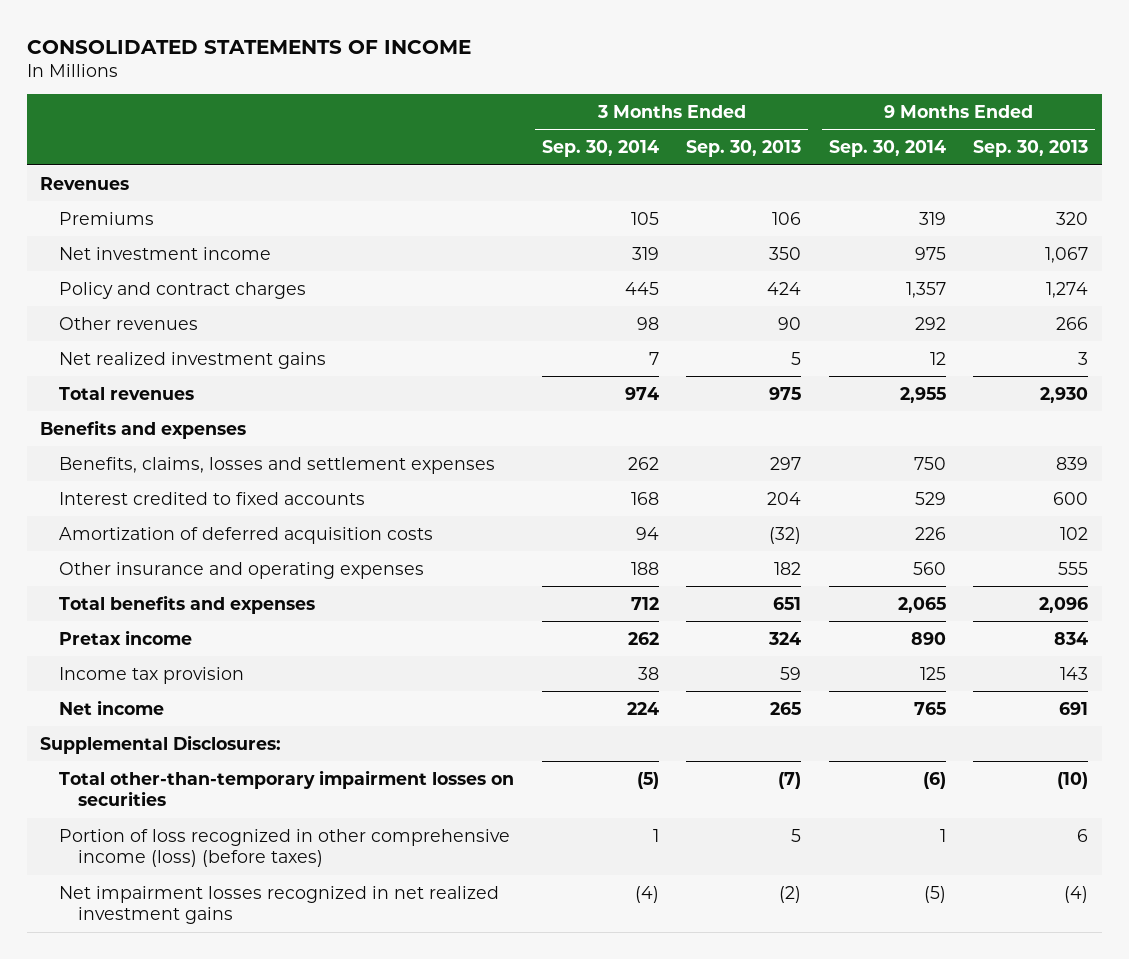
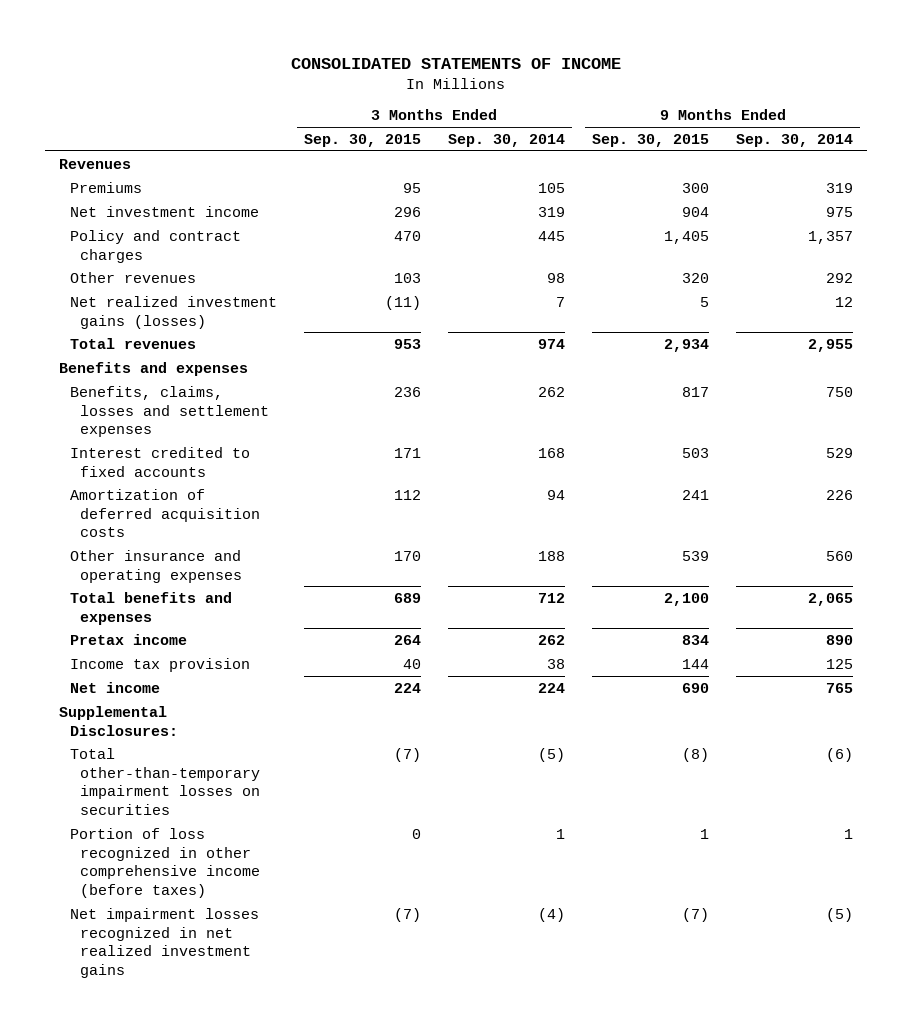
[686,140,802,158] Sep. 30, 2013 -> none
[973,140,1089,158] Sep. 30, 2013 -> none
none -> [303,133,421,147] Sep. 30, 2015
none -> [591,133,709,147] Sep. 30, 2015
[59,351,327,369] Net realized investment gains -> [69,295,277,329] Net realized investment gains (losses)
[59,828,511,868] Portion of loss recognized in other comprehensive income (loss) (before taxes) -> [69,827,261,899] Portion of loss recognized in other comprehensive income (before taxes)

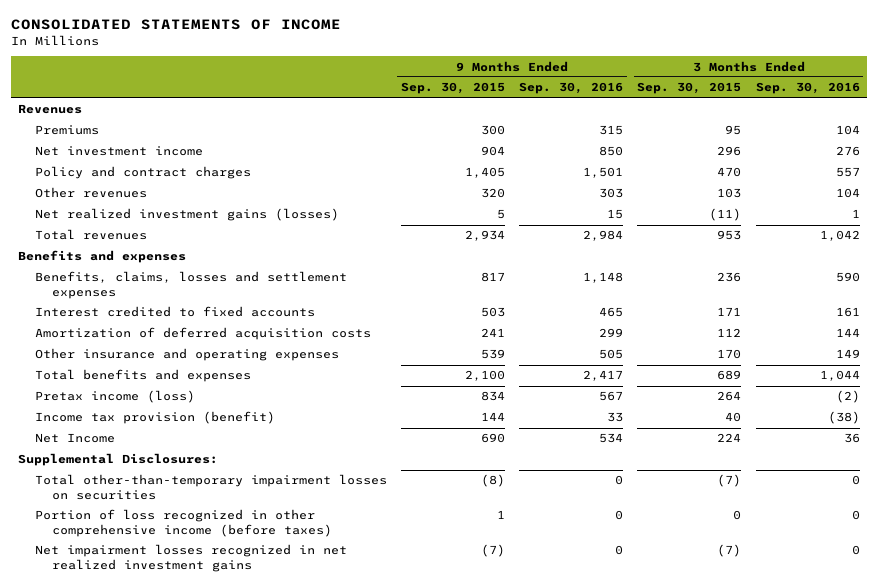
[447,133,565,147] Sep. 30, 2014 -> none
[736,133,854,147] Sep. 30, 2014 -> none
none -> [519,82,624,95] Sep. 30, 2016
none -> [755,82,860,95] Sep. 30, 2016
[69,633,187,645] Pretax income -> [34,390,195,404] Pretax income (loss)
[69,657,250,672] Income tax provision -> [34,411,275,425] Income tax provision (benefit)
[69,681,160,693] Net income -> [34,433,115,444] Net Income

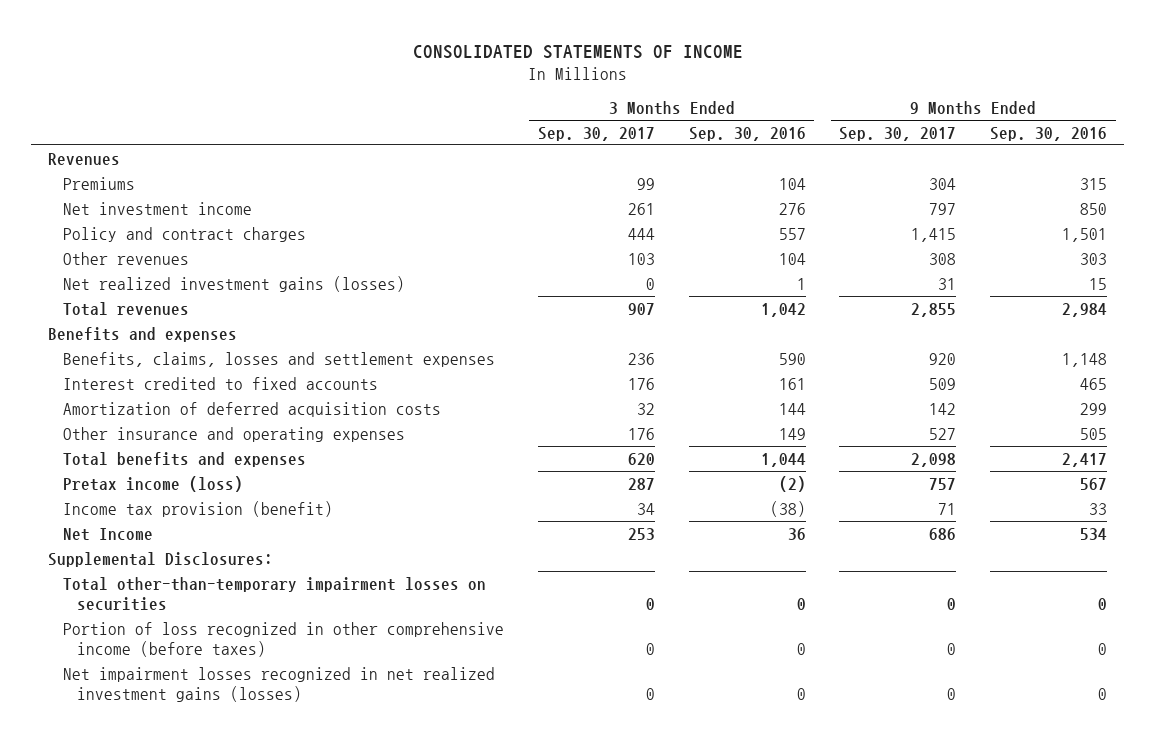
[401,82,506,95] Sep. 30, 2015 -> none
[637,82,742,95] Sep. 30, 2015 -> none
none -> [537,126,655,141] Sep. 30, 2017
none -> [839,126,957,141] Sep. 30, 2017
[34,544,347,573] Net impairment losses recognized in net realized investment gains -> [62,666,495,702] Net impairment losses recognized in net realized investment gains (losses)

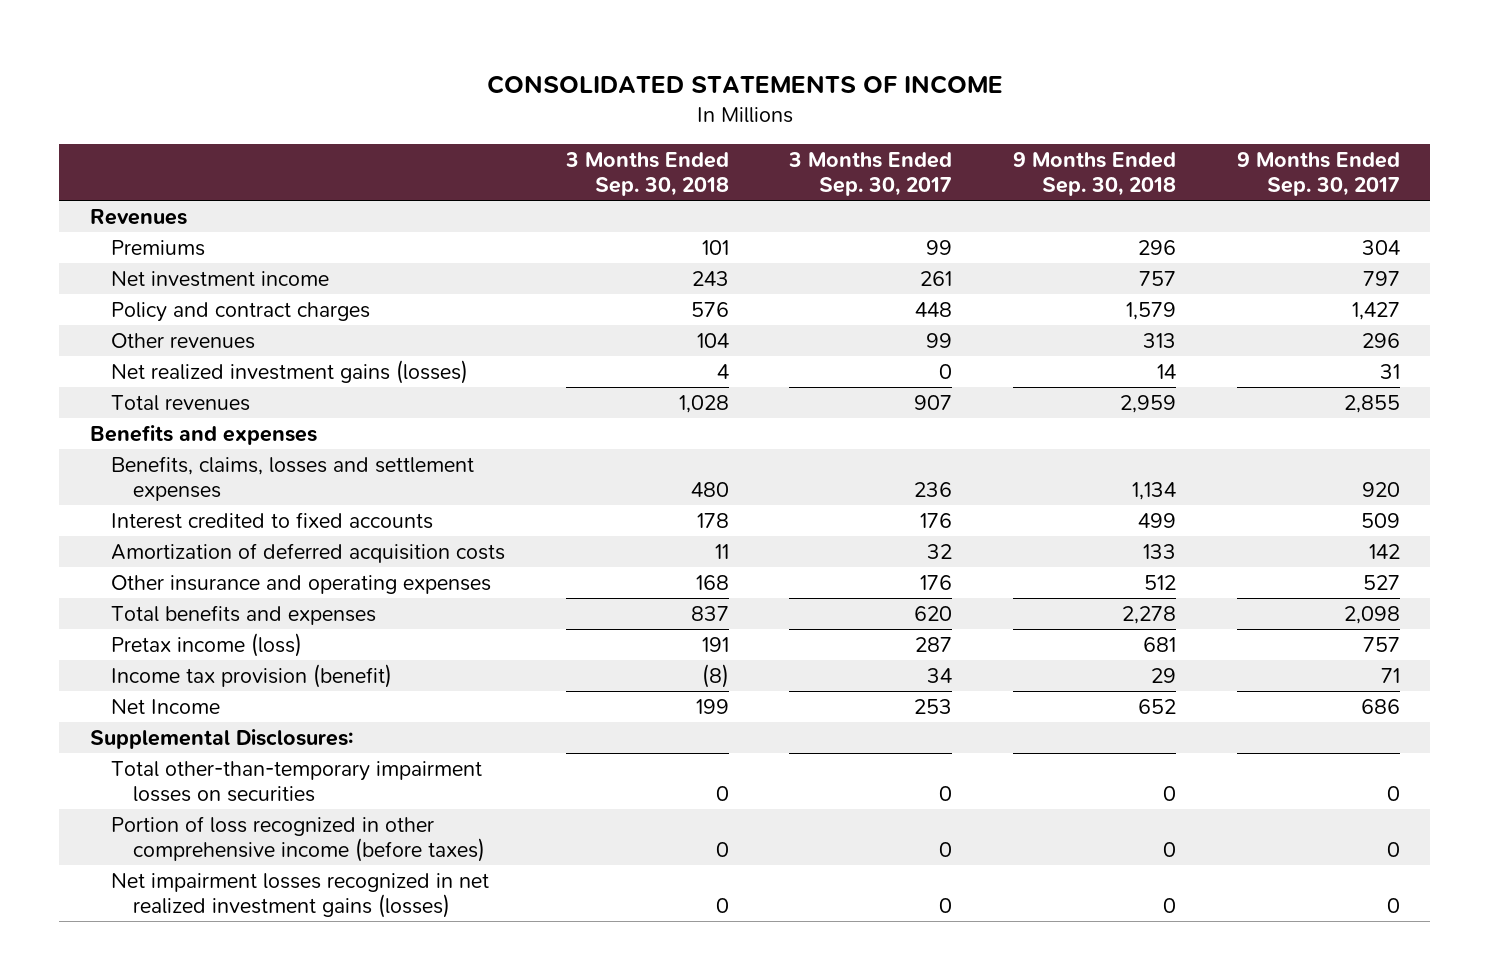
[688,126,806,141] Sep. 30, 2016 -> none
[990,126,1108,141] Sep. 30, 2016 -> none
none -> [564,151,729,196] 3 Months Ended Sep. 30, 2018
none -> [1012,151,1176,196] 9 Months Ended Sep. 30, 2018
[627,227,655,240] 444 -> [915,301,953,317] 448
[911,227,957,242] 1,415 -> [1351,301,1400,320] 1,427
[627,252,655,265] 103 -> [926,332,953,348] 99
[929,252,957,265] 308 -> [1361,332,1400,348] 296

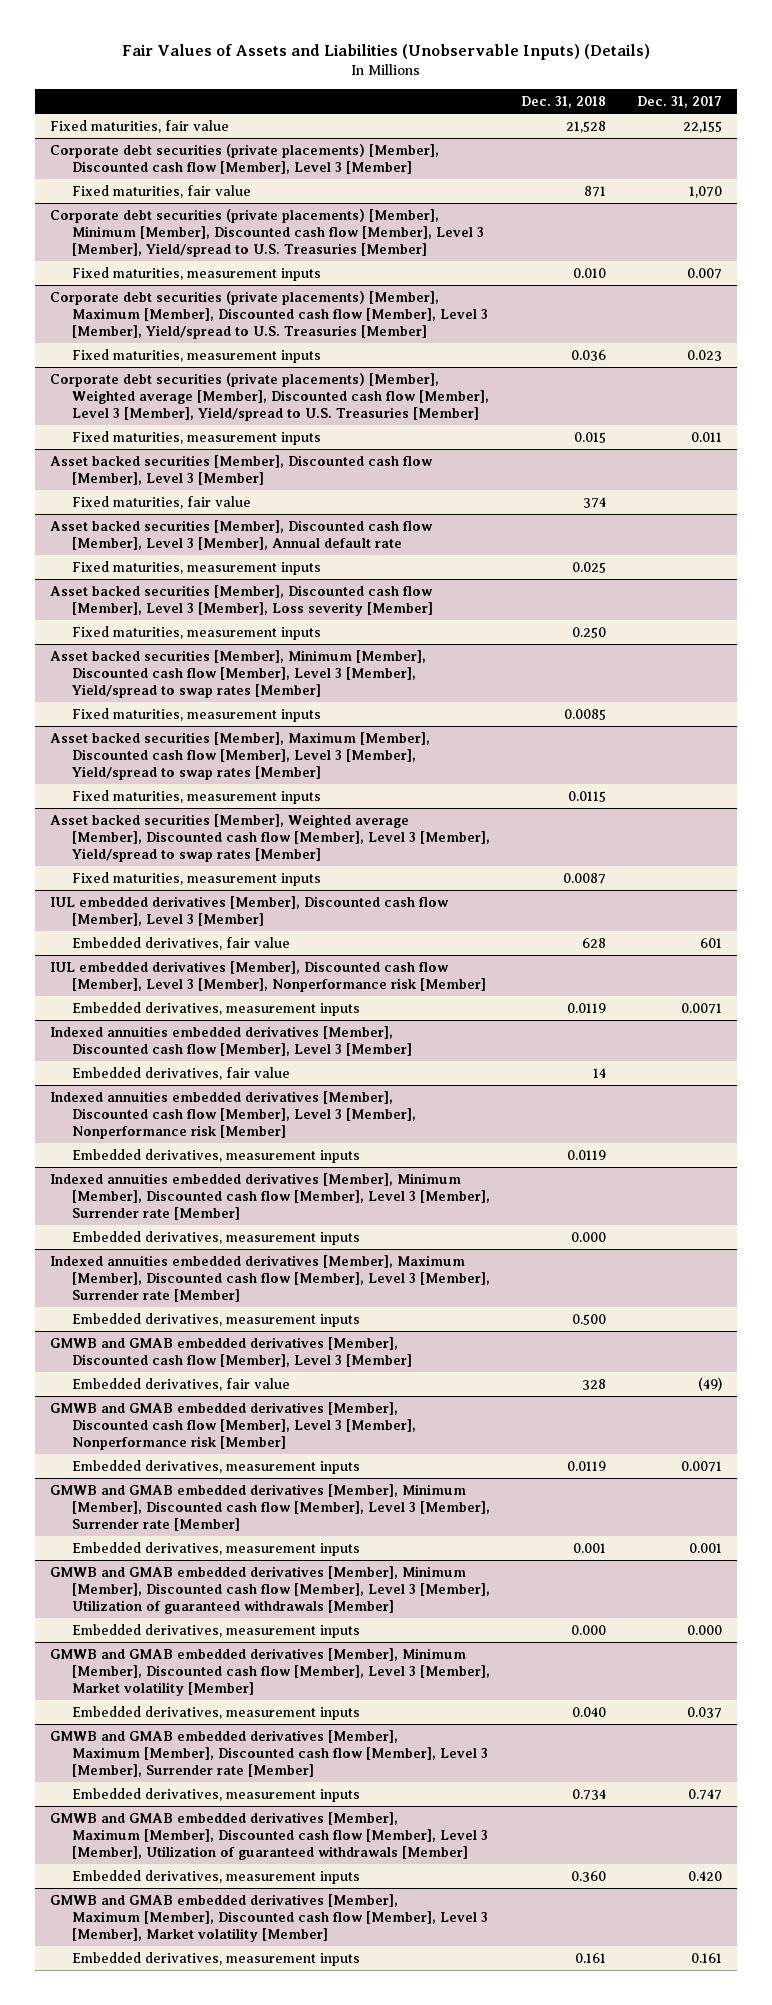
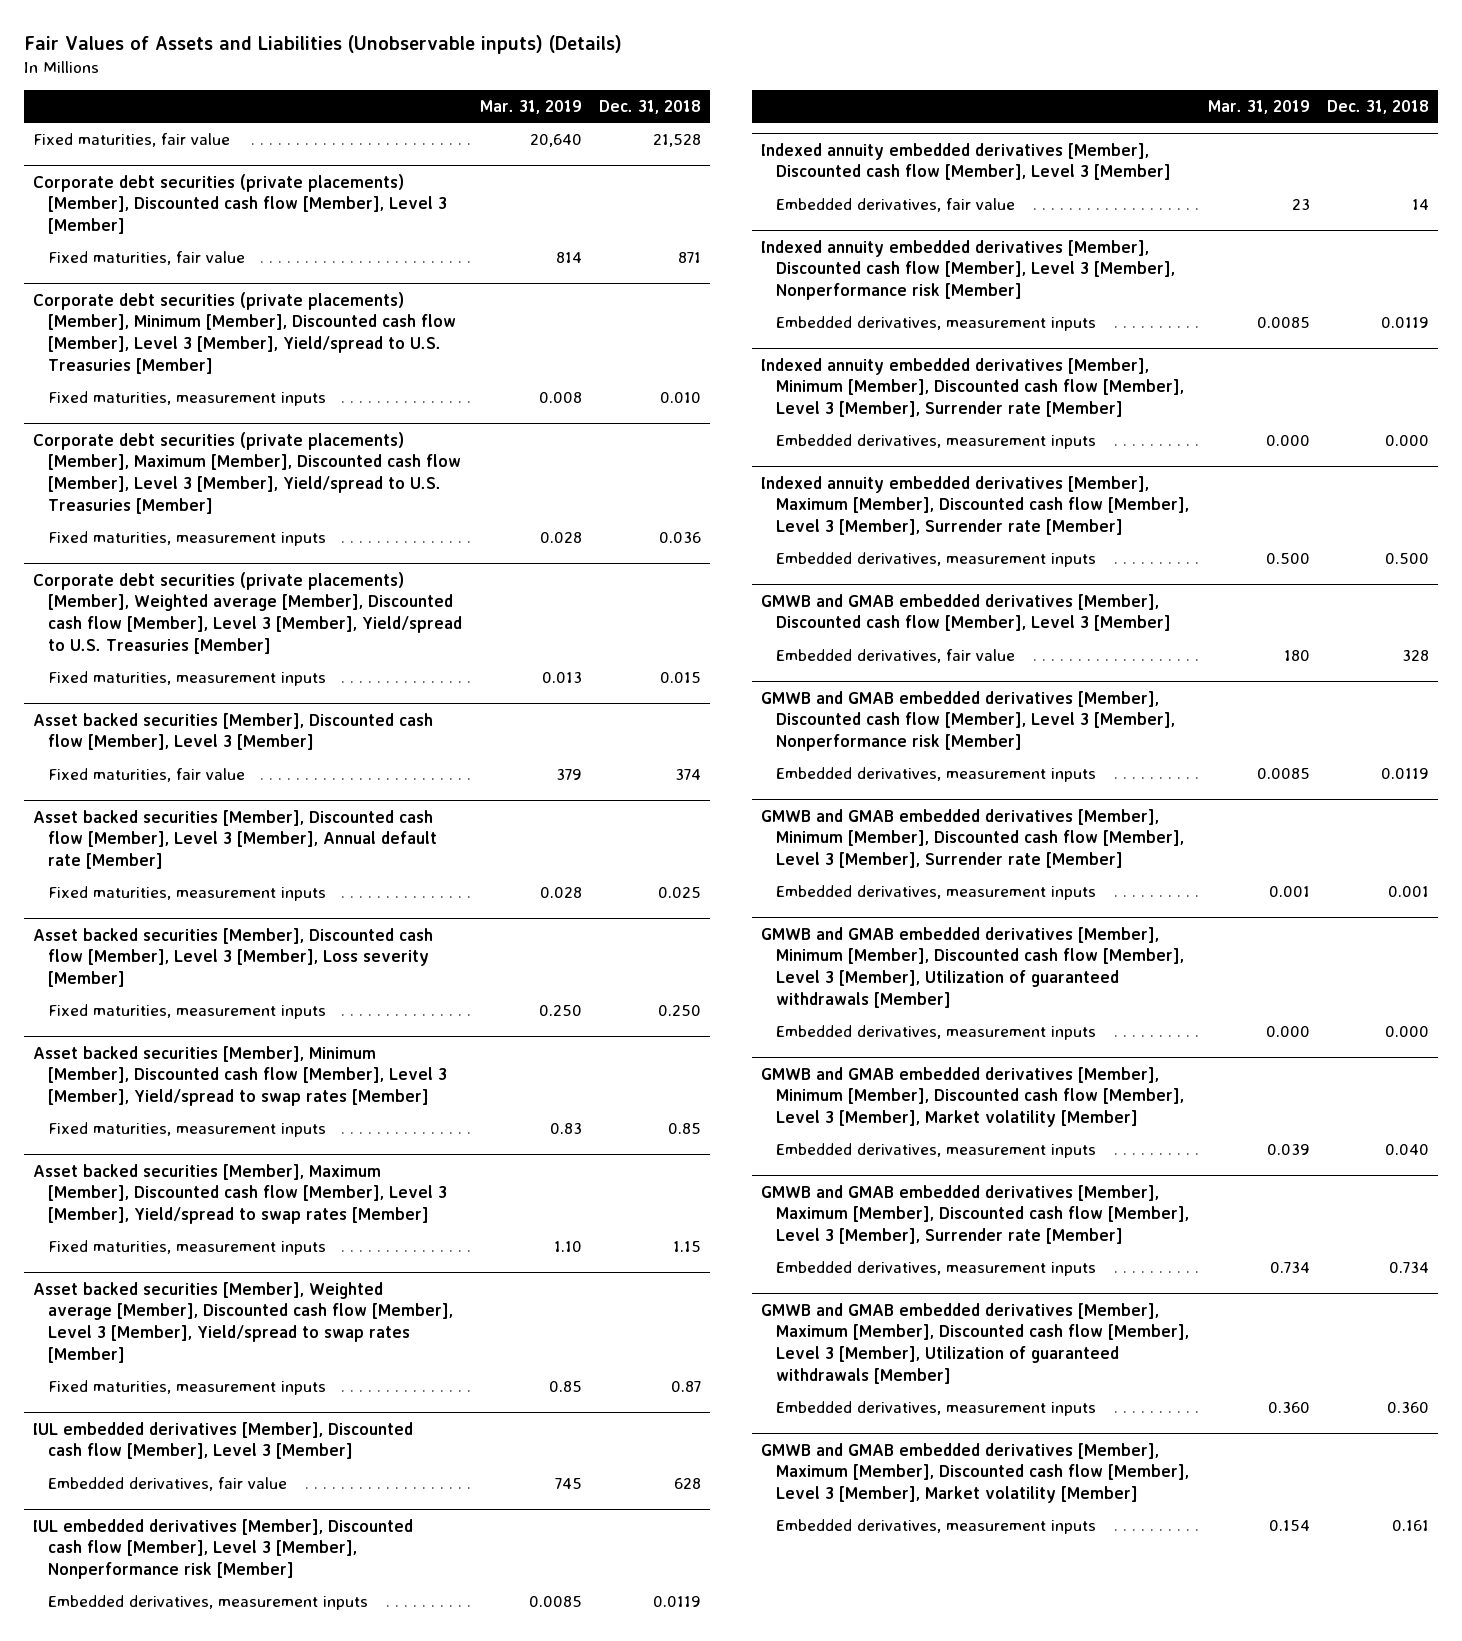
[121,44,650,61] Fair Values of Assets and Liabilities (Unobservable Inputs) (Details) -> [24,35,623,55] Fair Values of Assets and Liabilities (Unobservable inputs) (Details)
[636,96,722,109] Dec. 31, 2017 -> none
none -> [479,99,582,114] Mar. 31, 2019
[50,519,434,550] Asset backed securities [Member], Discounted cash flow [Member], Level 3 [Member], Annual default rate -> [32,809,438,870] Asset backed securities [Member], Discounted cash flow [Member], Level 3 [Member], Annual default rate [Member]
[563,708,606,720] 0.0085 -> [668,1122,702,1134] 0.85
[567,790,606,802] 0.0115 -> [673,1240,702,1252] 1.15
[562,872,606,884] 0.0087 -> [671,1380,702,1392] 0.87
[50,1025,413,1056] Indexed annuities embedded derivatives [Member], Discounted cash flow [Member], Level 3 [Member] -> [760,142,1172,181] Indexed annuity embedded derivatives [Member], Discounted cash flow [Member], Level 3 [Member]
[50,1090,417,1139] Indexed annuities embedded derivatives [Member], Discounted cash flow [Member], Level 3 [Member], Nonperformance risk [Member] -> [760,239,1176,301] Indexed annuity embedded derivatives [Member], Discounted cash flow [Member], Level 3 [Member], Nonperformance risk [Member]
[50,1172,491,1220] Indexed annuities embedded derivatives [Member], Minimum [Member], Discounted cash flow [Member], Level 3 [Member], Surrender rate [Member] -> [760,357,1185,418] Indexed annuity embedded derivatives [Member], Minimum [Member], Discounted cash flow [Member], Level 3 [Member], Surrender rate [Member]
[50,1254,491,1302] Indexed annuities embedded derivatives [Member], Maximum [Member], Discounted cash flow [Member], Level 3 [Member], Surrender rate [Member] -> [760,475,1190,536] Indexed annuity embedded derivatives [Member], Maximum [Member], Discounted cash flow [Member], Level 3 [Member], Surrender rate [Member]

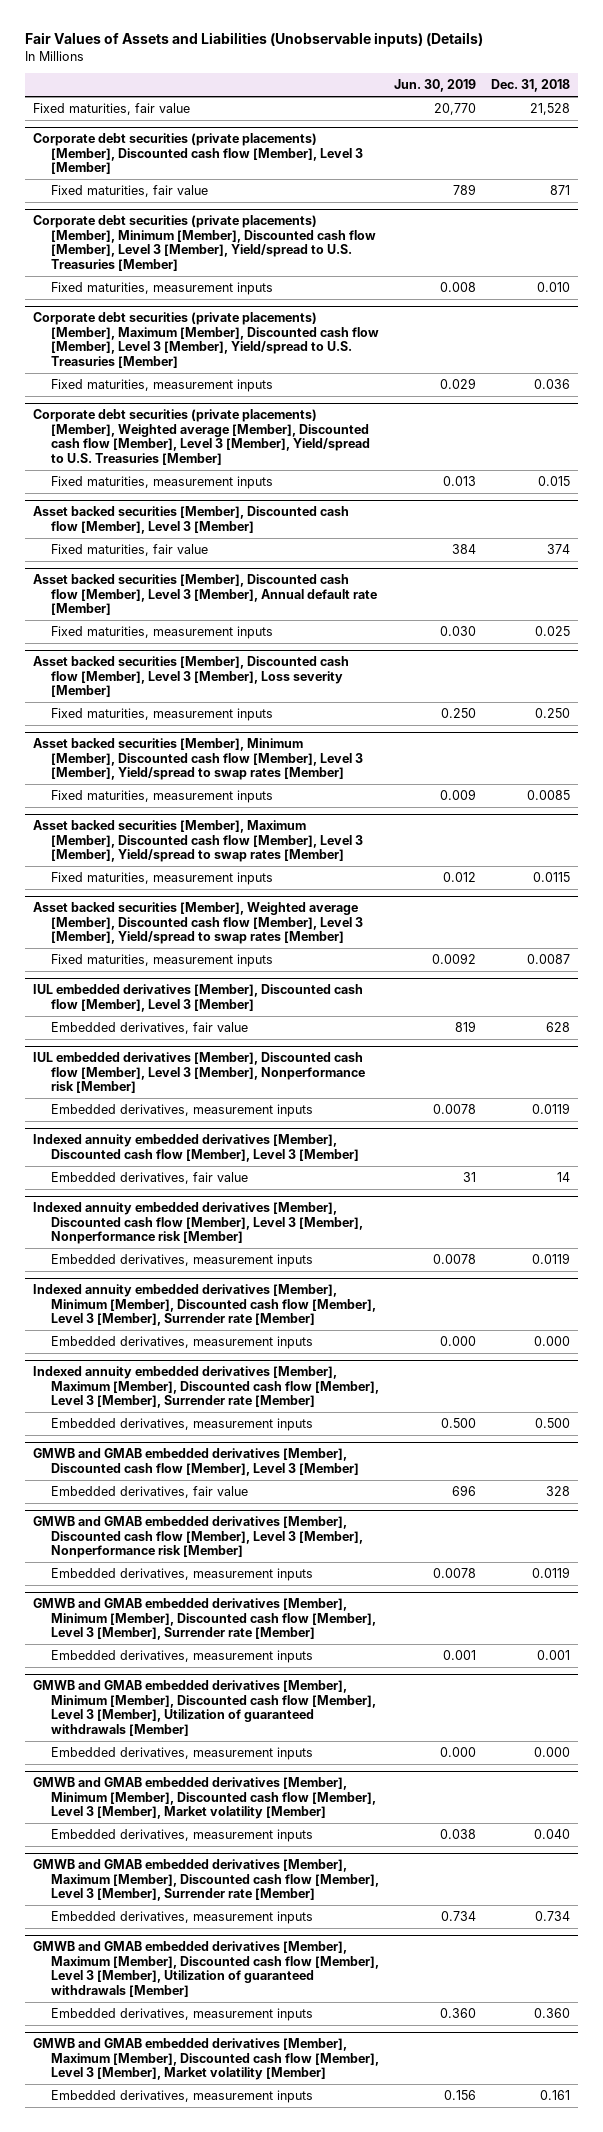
[479,99,582,114] Mar. 31, 2019 -> none
none -> [394,79,477,93] Jun. 30, 2019
[668,1122,702,1134] 0.85 -> [527,790,571,801] 0.0085
[673,1240,702,1252] 1.15 -> [533,872,571,883] 0.0115
[671,1380,702,1392] 0.87 -> [527,954,571,965] 0.0087

